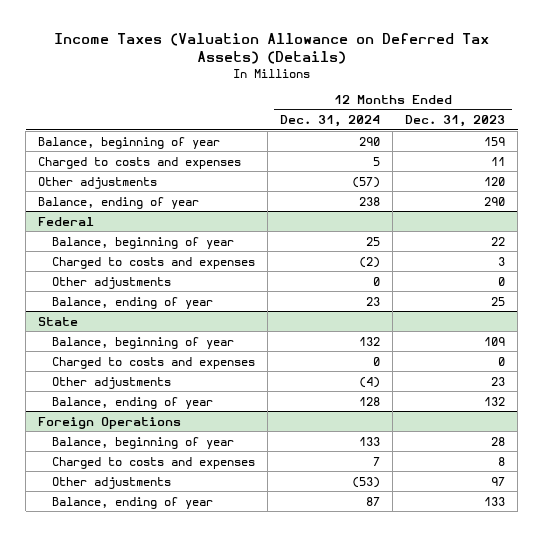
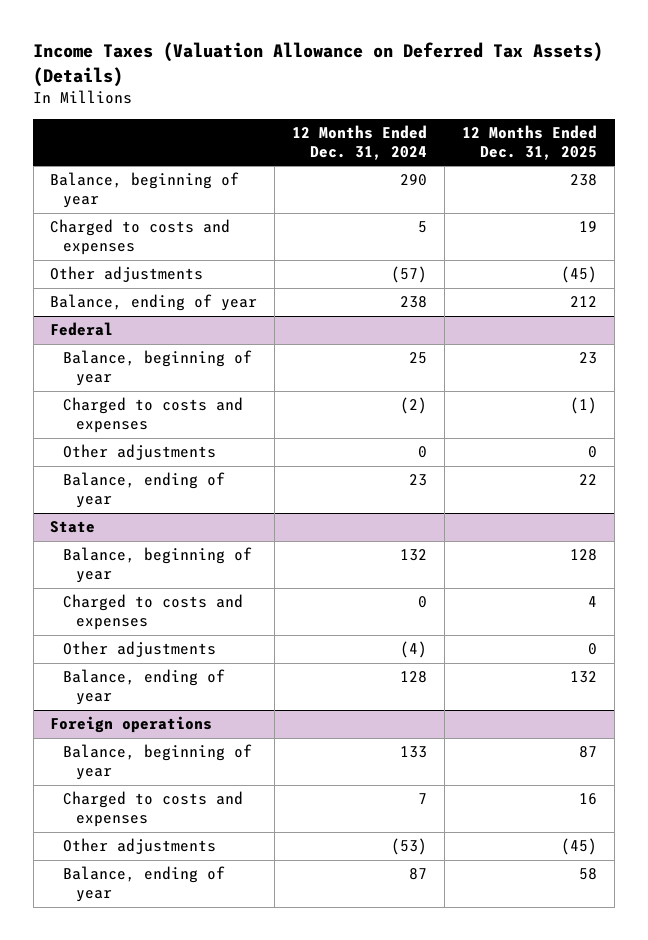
[405,115,506,128] Dec. 31, 2023 -> none
none -> [462,125,598,161] 12 Months Ended Dec. 31, 2025
[38,416,182,429] Foreign Operations -> [50,716,213,734] Foreign operations

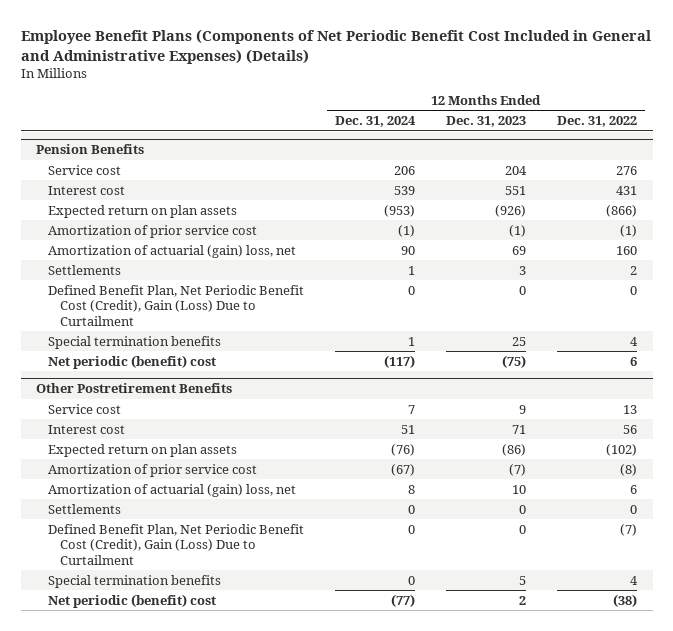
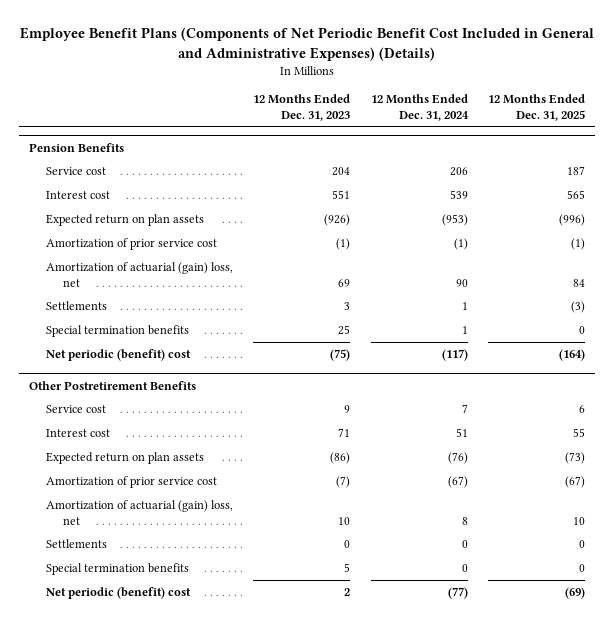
[557,116,638,128] Dec. 31, 2022 -> none
none -> [487,94,585,121] 12 Months Ended Dec. 31, 2025
[47,284,304,326] Defined Benefit Plan, Net Periodic Benefit Cost (Credit), Gain (Loss) Due to Curtailment -> none
[47,523,304,565] Defined Benefit Plan, Net Periodic Benefit Cost (Credit), Gain (Loss) Due to Curtailment -> none

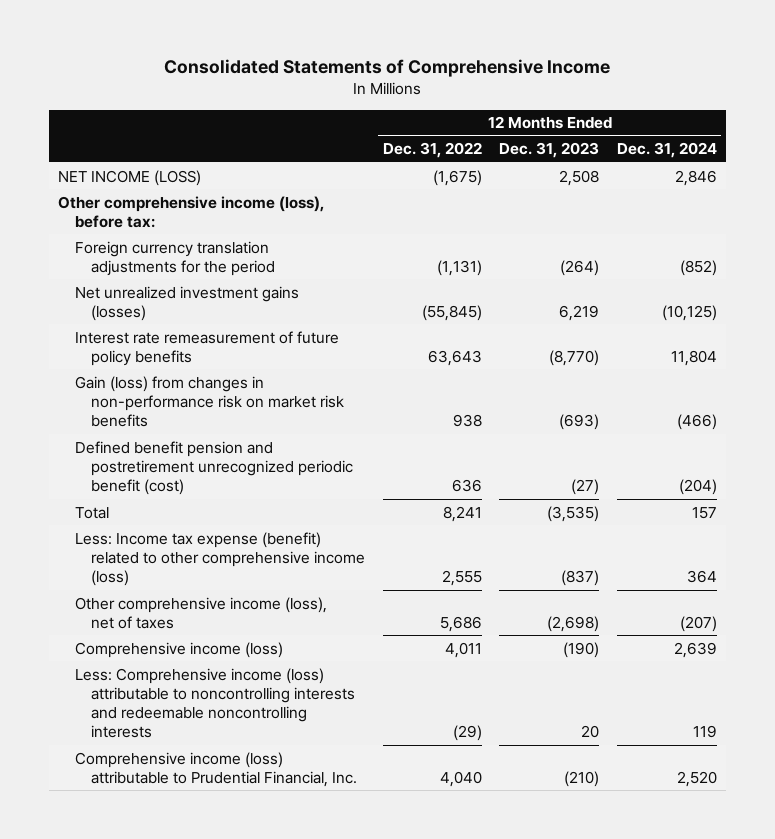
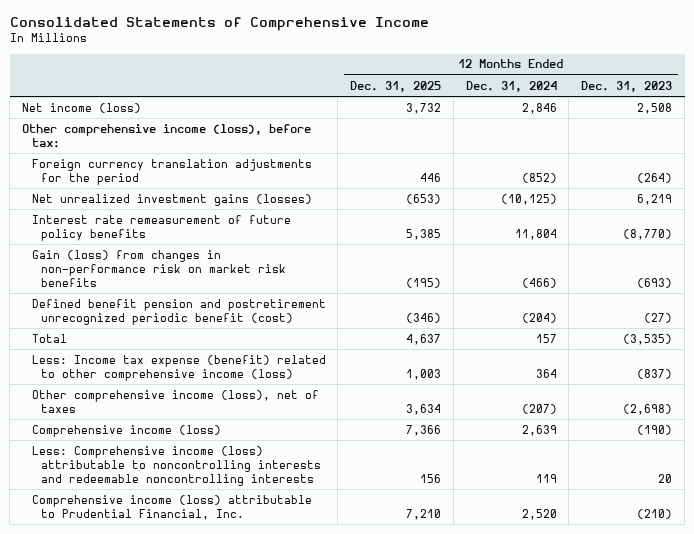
[382,142,482,159] Dec. 31, 2022 -> none
none -> [350,80,442,92] Dec. 31, 2025
[57,169,201,186] NET INCOME (LOSS) -> [21,102,141,113] Net income (loss)

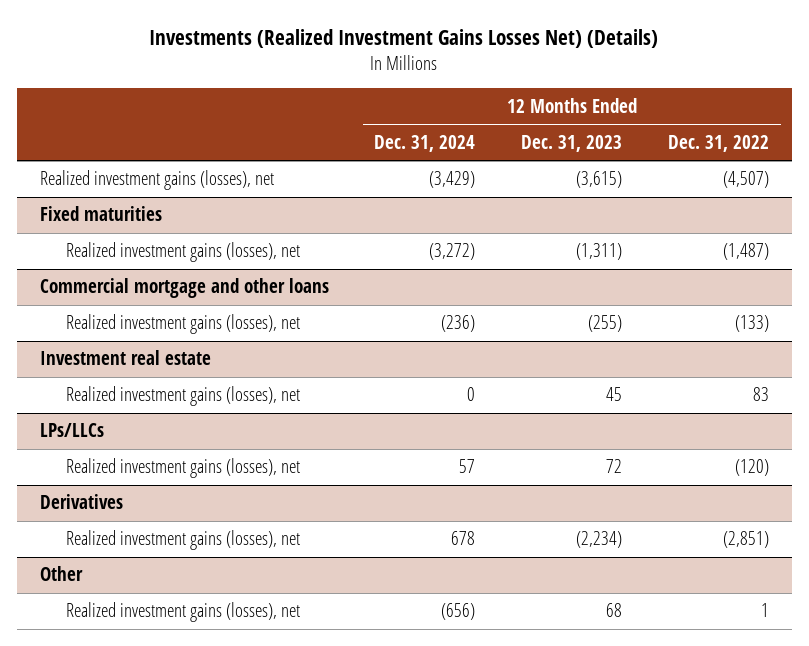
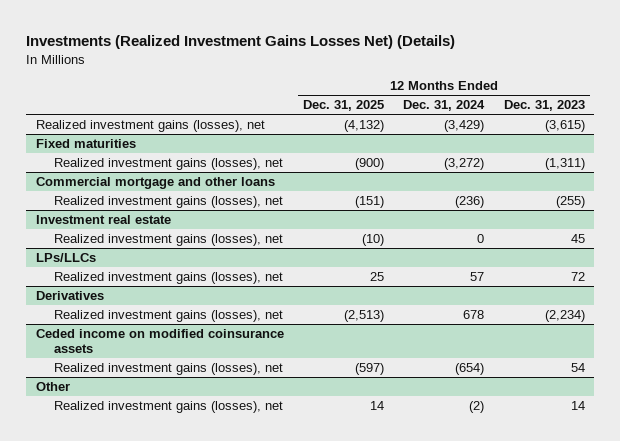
[668,134,770,152] Dec. 31, 2022 -> none
none -> [302,100,384,112] Dec. 31, 2025
none -> [35,328,284,354] Ceded income on modified coinsurance assets
none -> [53,362,283,375] Realized investment gains (losses), net
[441,603,476,621] (656) -> [469,400,485,413] (2)
[606,603,623,618] 68 -> [570,400,585,410] 14

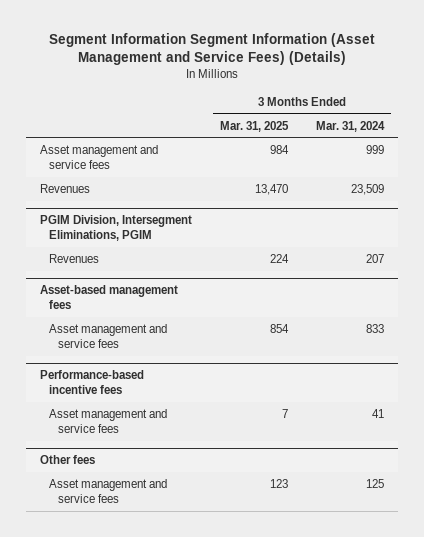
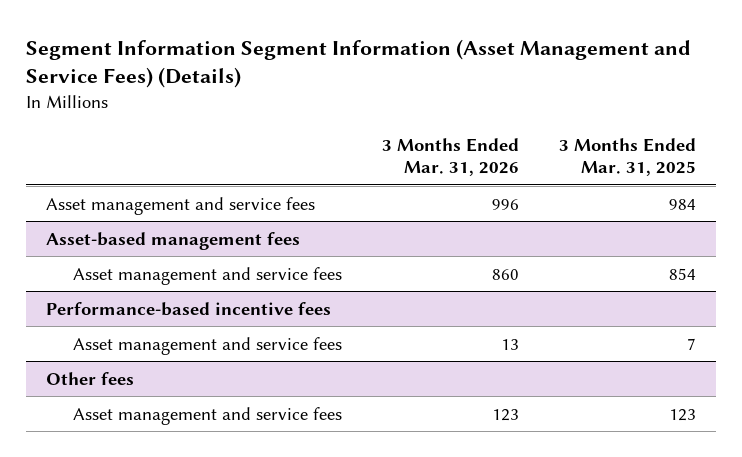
[316,120,386,132] Mar. 31, 2024 -> none
none -> [381,137,519,177] 3 Months Ended Mar. 31, 2026
[40,183,91,193] Revenues -> none
[40,215,193,242] PGIM Division, Intersegment Eliminations, PGIM -> none
[49,253,100,263] Revenues -> none

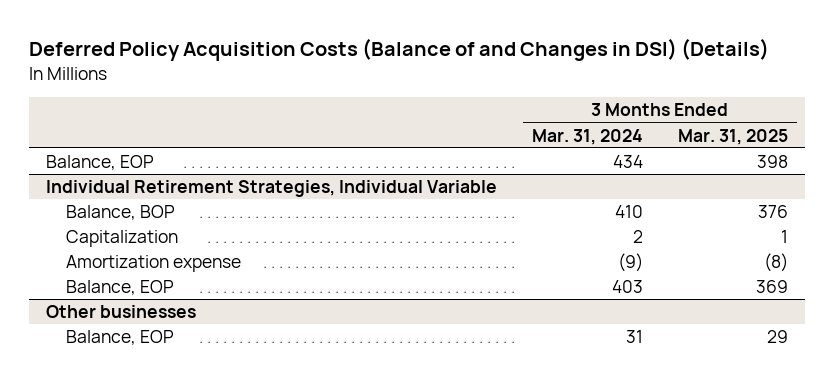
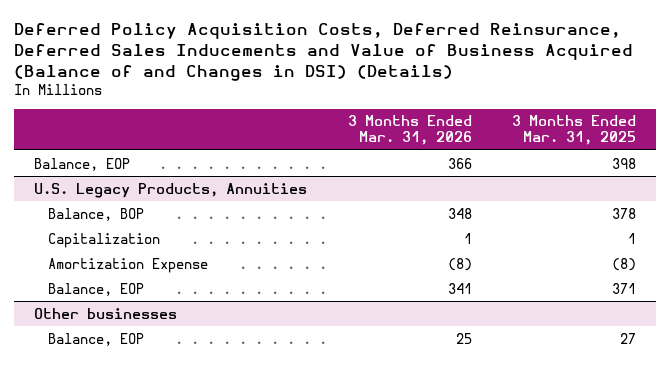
[28,37,769,61] Deferred Policy Acquisition Costs (Balance of and Changes in DSI) (Details) -> [13,22,633,81] Deferred Policy Acquisition Costs, Deferred Reinsurance, Deferred Sales Inducements and Value of Business Acquired (Balance of and Changes in DSI) (Details)
[532,128,644,145] Mar. 31, 2024 -> none
none -> [347,115,472,146] 3 Months Ended Mar. 31, 2026
[46,180,498,198] Individual Retirement Strategies, Individual Variable -> none
none -> [34,182,308,198] U.S. Legacy Products, Annuities
[757,205,788,219] 376 -> [611,207,636,219] 378
[65,255,241,273] Amortization expense -> [47,257,208,273] Amortization Expense
[755,280,788,294] 369 -> [611,282,636,294] 371
[766,330,788,344] 29 -> [619,332,636,344] 27

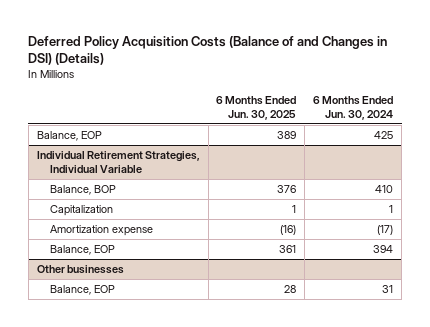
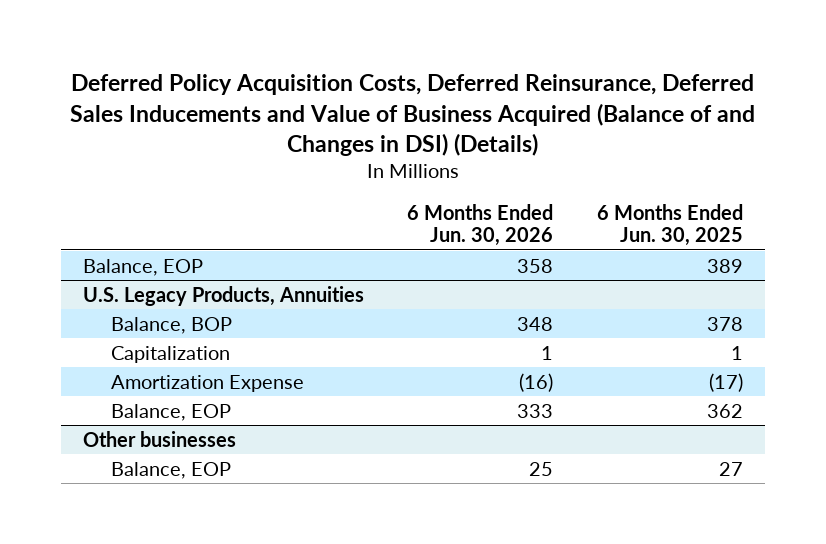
[28,35,388,66] Deferred Policy Acquisition Costs (Balance of and Changes in DSI) (Details) -> [69,74,755,157] Deferred Policy Acquisition Costs, Deferred Reinsurance, Deferred Sales Inducements and Value of Business Acquired (Balance of and Changes in DSI) (Details)
[313,95,394,120] 6 Months Ended Jun. 30, 2024 -> none
none -> [407,203,554,247] 6 Months Ended Jun. 30, 2026
[36,151,200,174] Individual Retirement Strategies, Individual Variable -> none
none -> [82,285,364,306] U.S. Legacy Products, Annuities
[277,185,297,194] 376 -> [706,316,743,331] 378
[50,225,154,237] Amortization expense -> [110,374,304,392] Amortization Expense
[280,225,297,236] (16) -> [708,372,743,392] (17)
[279,245,297,254] 361 -> [706,403,743,418] 362
[284,285,297,294] 28 -> [718,461,743,476] 27

